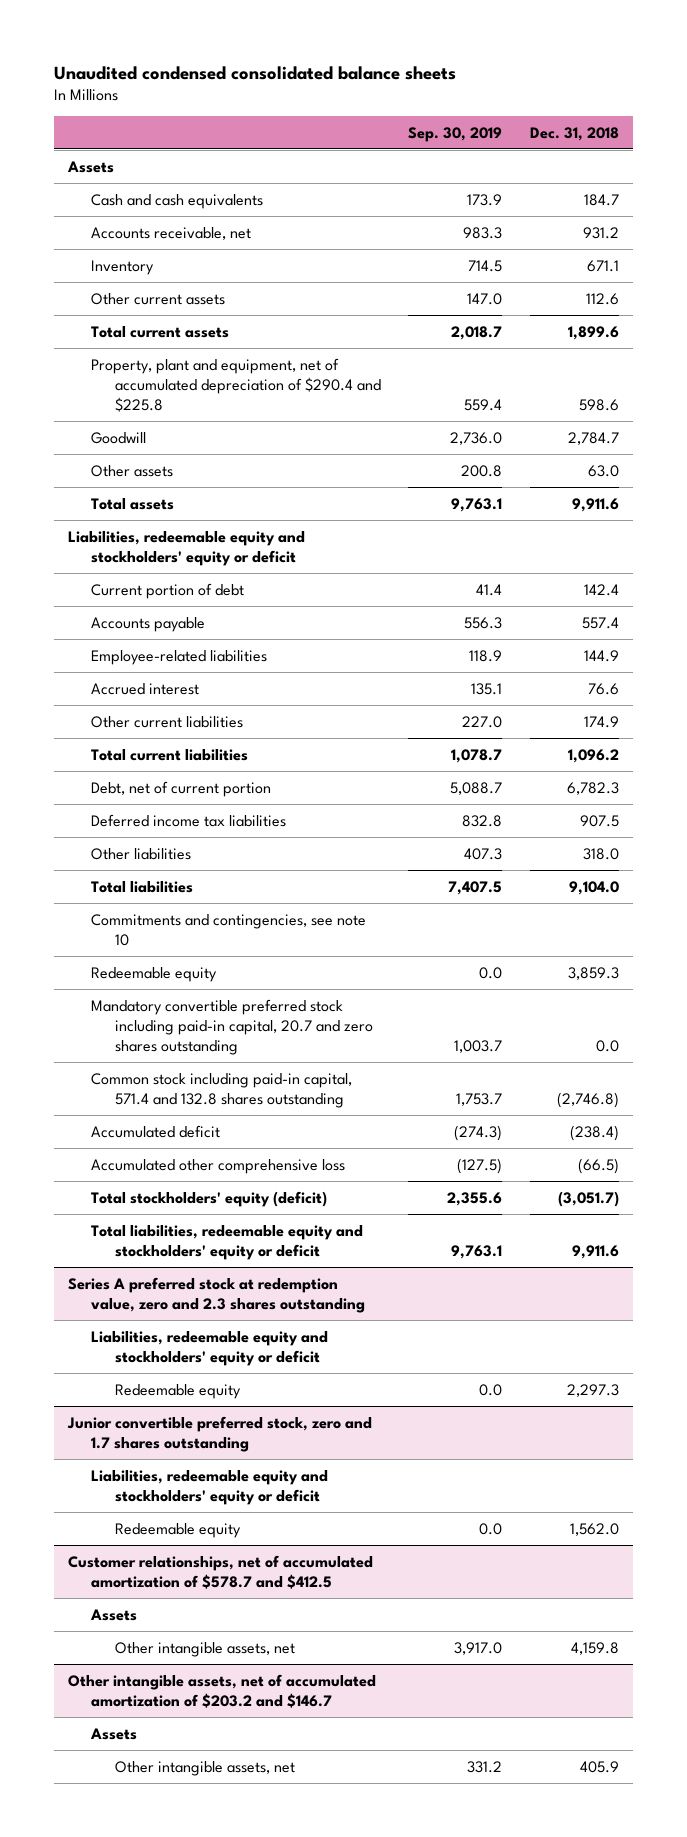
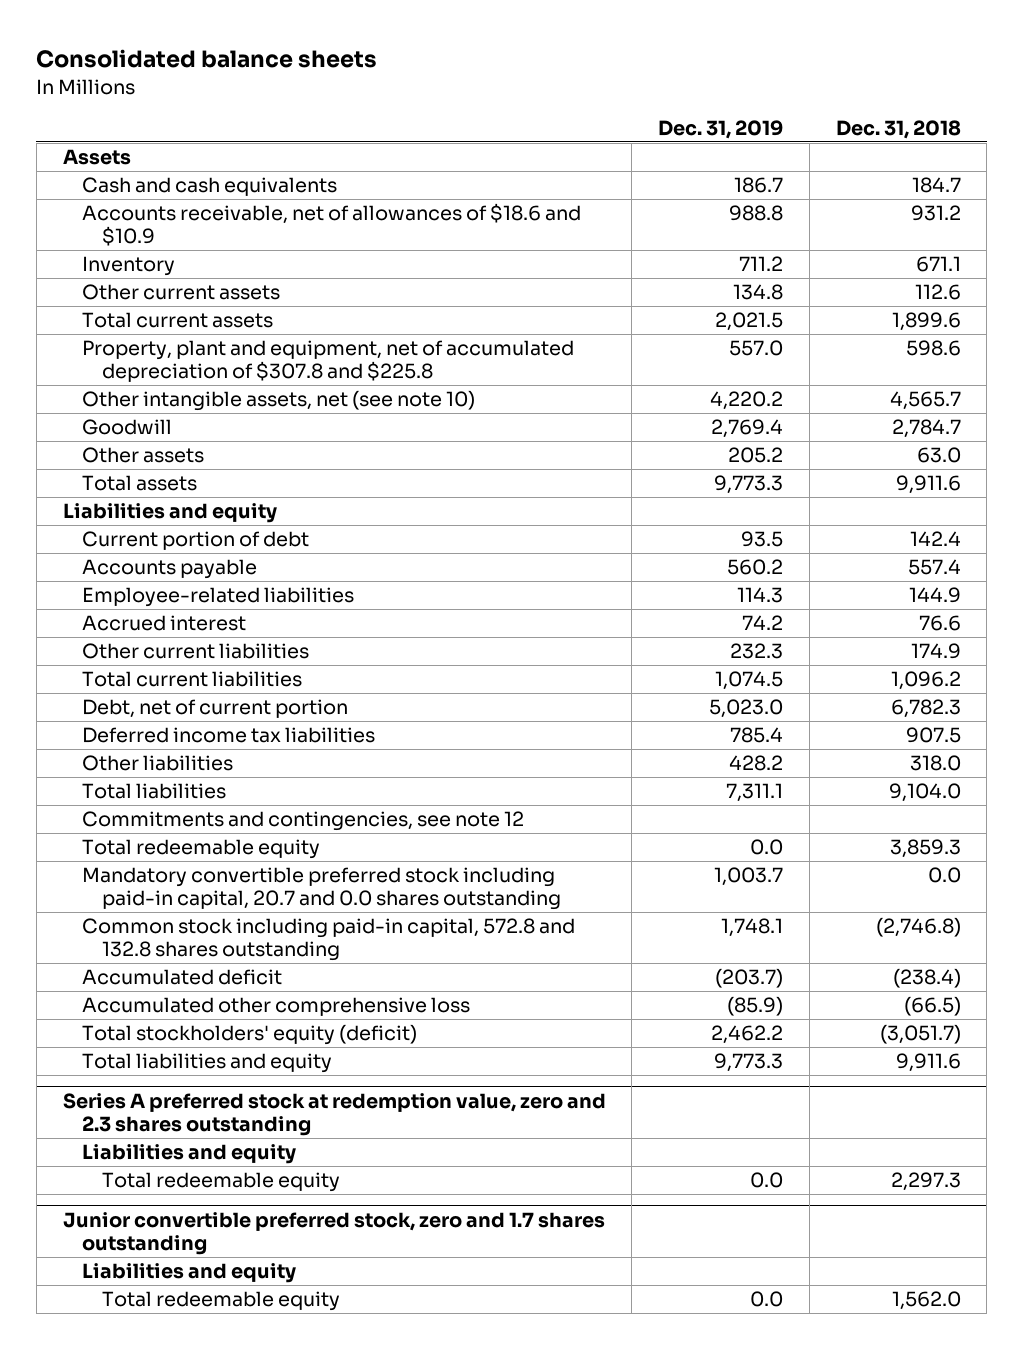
[53,65,456,80] Unaudited condensed consolidated balance sheets -> [36,48,378,68] Consolidated balance sheets
[408,126,503,142] Sep. 30, 2019 -> none
none -> [658,119,784,139] Dec. 31, 2019
[91,226,252,240] Accounts receivable, net -> [82,203,582,247] Accounts receivable, net of allowances of $18.6 and $10.9
[91,357,381,412] Property, plant and equipment, net of accumulated depreciation of $290.4 and $225.8 -> [82,340,575,383] Property, plant and equipment, net of accumulated depreciation of $307.8 and $225.8
none -> [82,390,476,412] Other intangible assets, net (see note 10)
[67,530,305,566] Liabilities, redeemable equity and stockholders' equity or deficit -> [62,503,277,524] Liabilities and equity
[91,913,367,946] Commitments and contingencies, see note 10 -> [82,811,525,832] Commitments and contingencies, see note 12
[91,966,218,982] Redeemable equity -> [82,839,321,860] Total redeemable equity
[91,998,373,1055] Mandatory convertible preferred stock including paid-in capital, 20.7 and zero shares outstanding -> [82,867,561,911] Mandatory convertible preferred stock including paid-in capital, 20.7 and 0.0 shares outstanding
[91,1072,353,1108] Common stock including paid-in capital, 571.4 and 132.8 shares outstanding -> [82,918,576,962] Common stock including paid-in capital, 572.8 and 132.8 shares outstanding
[91,1224,364,1260] Total liabilities, redeemable equity and stockholders' equity or deficit -> [82,1053,333,1074] Total liabilities and equity
[91,1330,329,1366] Liabilities, redeemable equity and stockholders' equity or deficit -> [82,1144,297,1165] Liabilities and equity
[114,1383,241,1399] Redeemable equity -> [101,1172,340,1193] Total redeemable equity
[67,1554,373,1589] Customer relationships, net of accumulated amortization of $578.7 and $412.5 -> none
[90,1608,138,1621] Assets -> none
[114,1641,295,1657] Other intangible assets, net -> none
[67,1673,376,1708] Other intangible assets, net of accumulated amortization of $203.2 and $146.7 -> none
[90,1727,138,1740] Assets -> none
[114,1760,295,1776] Other intangible assets, net -> none
[91,1469,329,1505] Liabilities, redeemable equity and stockholders' equity or deficit -> [82,1263,297,1284] Liabilities and equity
[114,1522,241,1538] Redeemable equity -> [101,1291,340,1312] Total redeemable equity

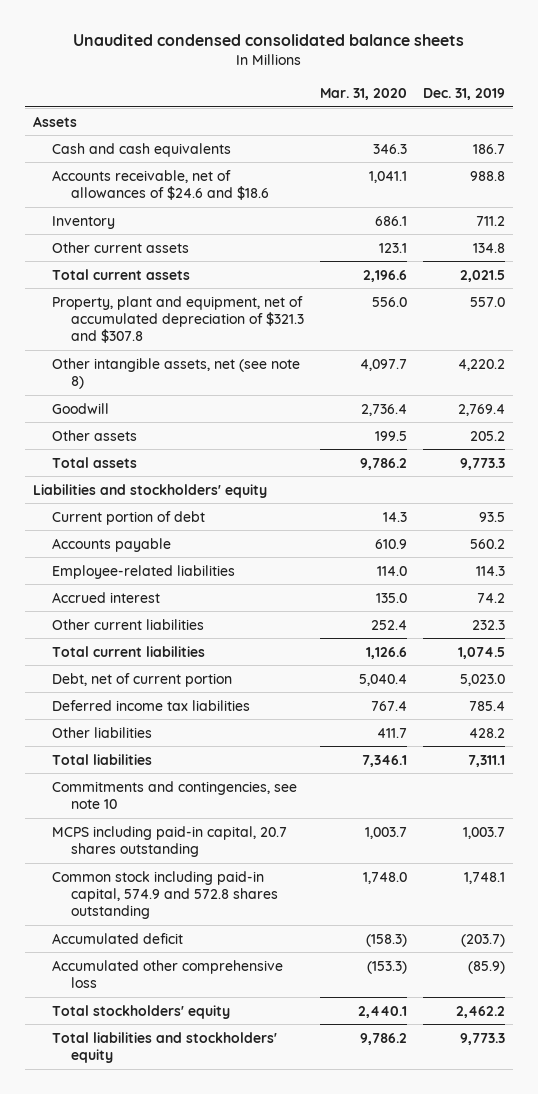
[36,48,378,68] Consolidated balance sheets -> [72,34,464,47] Unaudited condensed consolidated balance sheets
[835,119,961,139] Dec. 31, 2018 -> none
none -> [320,87,408,100] Mar. 31, 2020
[82,203,582,247] Accounts receivable, net of allowances of $18.6 and $10.9 -> [51,169,270,201] Accounts receivable, net of allowances of $24.6 and $18.6
[82,340,575,383] Property, plant and equipment, net of accumulated depreciation of $307.8 and $225.8 -> [51,295,305,344] Property, plant and equipment, net of accumulated depreciation of $321.3 and $307.8
[82,390,476,412] Other intangible assets, net (see note 10) -> [51,357,300,390] Other intangible assets, net (see note 8)
[62,503,277,524] Liabilities and equity -> [32,483,267,498] Liabilities and stockholders' equity
[82,839,321,860] Total redeemable equity -> none
[82,811,525,832] Commitments and contingencies, see note 12 -> [51,780,297,810] Commitments and contingencies, see note 10
[82,867,561,911] Mandatory convertible preferred stock including paid-in capital, 20.7 and 0.0 shares outstanding -> [51,825,287,858] MCPS including paid-in capital, 20.7 shares outstanding
[82,918,576,962] Common stock including paid-in capital, 572.8 and 132.8 shares outstanding -> [51,870,279,920] Common stock including paid-in capital, 574.9 and 572.8 shares outstanding
[62,1092,606,1137] Series A preferred stock at redemption value, zero and 2.3 shares outstanding -> none
[82,1144,297,1165] Liabilities and equity -> none
[101,1172,340,1193] Total redeemable equity -> none
[62,1211,605,1256] Junior convertible preferred stock, zero and 1.7 shares outstanding -> none
[82,1263,297,1284] Liabilities and equity -> none
[101,1291,340,1312] Total redeemable equity -> none
[82,1024,418,1046] Total stockholders' equity (deficit) -> [51,1004,230,1019] Total stockholders' equity
[82,1053,333,1074] Total liabilities and equity -> [51,1031,277,1064] Total liabilities and stockholders' equity

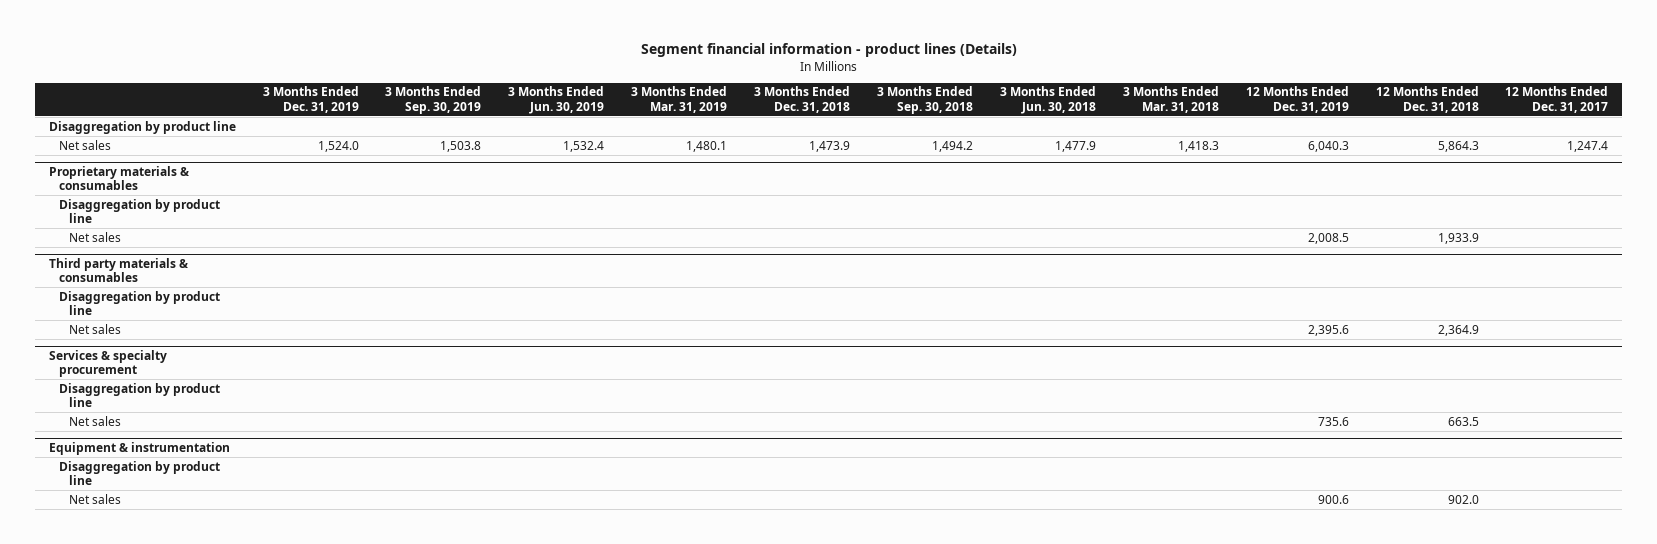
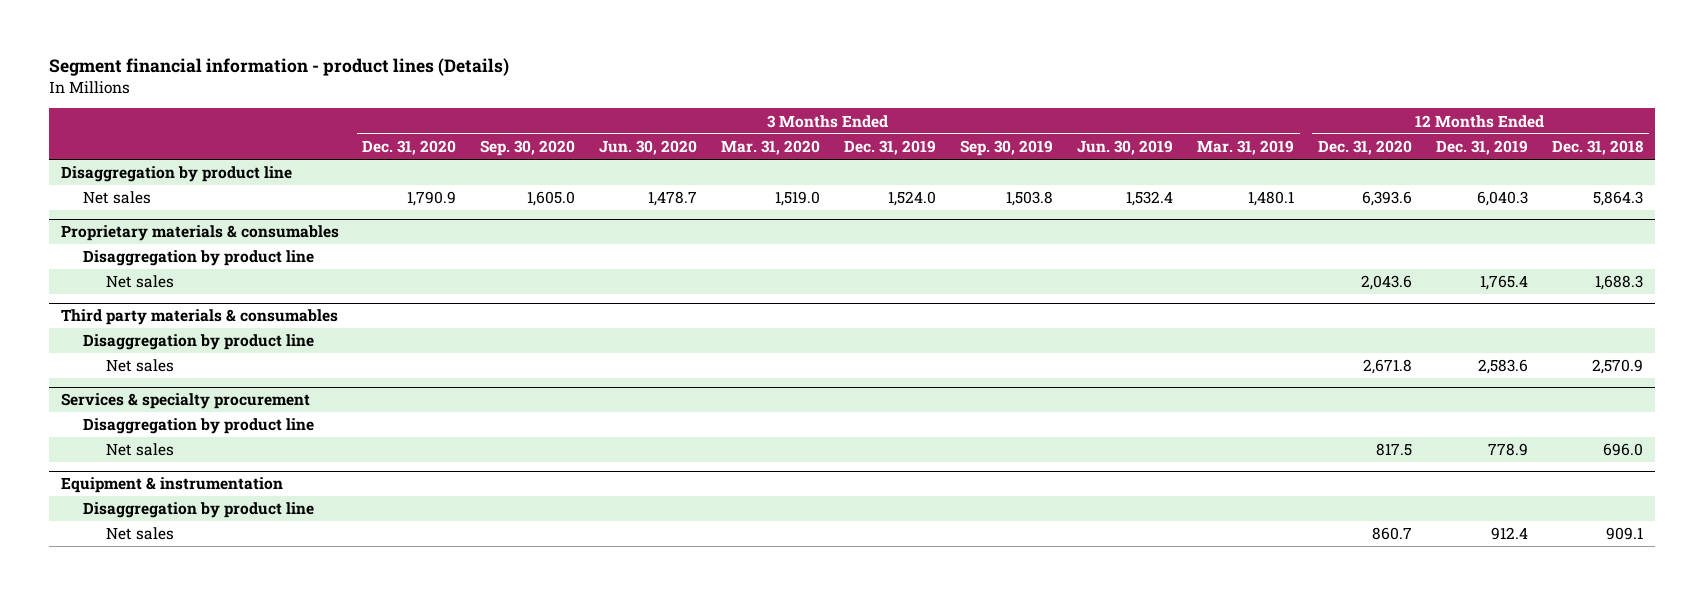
[754,86,851,113] 3 Months Ended Dec. 31, 2018 -> none
[877,86,974,114] 3 Months Ended Sep. 30, 2018 -> none
[999,86,1096,114] 3 Months Ended Jun. 30, 2018 -> none
[1122,86,1219,113] 3 Months Ended Mar. 31, 2018 -> none
[1505,86,1609,113] 12 Months Ended Dec. 31, 2017 -> none
none -> [362,140,457,156] Dec. 31, 2020
none -> [480,140,576,157] Sep. 30, 2020
none -> [599,140,698,156] Jun. 30, 2020
none -> [721,140,821,156] Mar. 31, 2020
none -> [1317,140,1412,156] Dec. 31, 2020
[1307,232,1349,244] 2,008.5 -> [1479,275,1528,291] 1,765.4
[1437,232,1479,244] 1,933.9 -> [1594,275,1643,291] 1,688.3
[1307,324,1349,336] 2,395.6 -> [1477,359,1528,375] 2,583.6
[1437,324,1479,336] 2,364.9 -> [1591,359,1643,375] 2,570.9
[1317,416,1349,426] 735.6 -> [1487,443,1528,457] 778.9
[1447,416,1479,426] 663.5 -> [1602,443,1643,457] 696.0
[1317,494,1349,504] 900.6 -> [1490,527,1528,541] 912.4
[1447,494,1479,504] 902.0 -> [1605,527,1643,541] 909.1

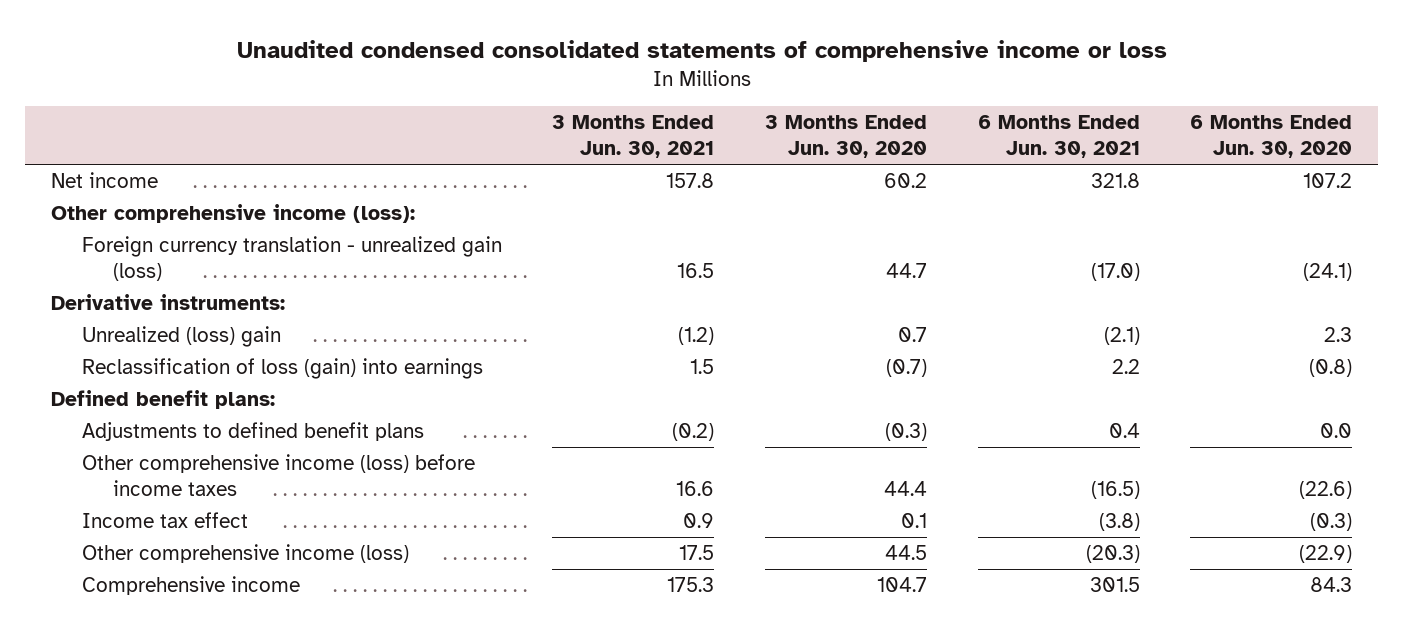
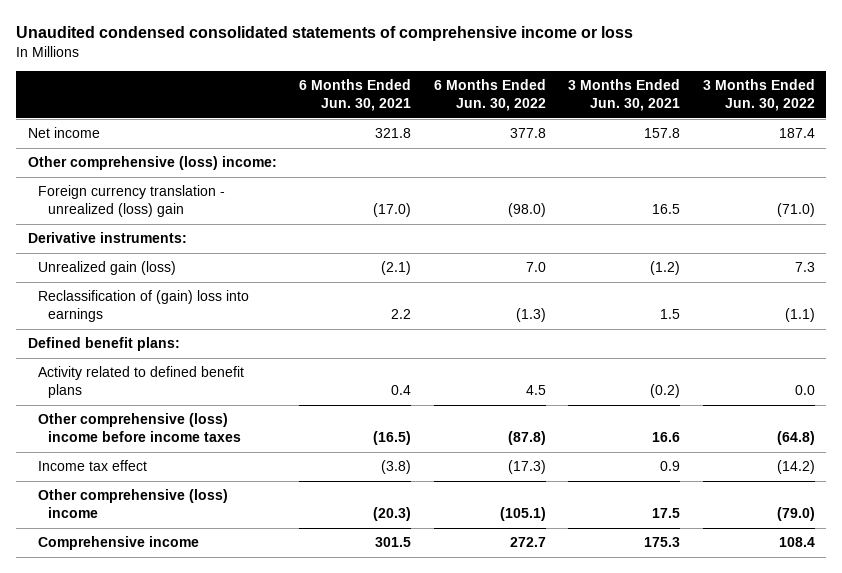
[765,115,928,159] 3 Months Ended Jun. 30, 2020 -> none
[1190,115,1353,159] 6 Months Ended Jun. 30, 2020 -> none
none -> [433,78,546,111] 6 Months Ended Jun. 30, 2022
none -> [702,78,815,111] 3 Months Ended Jun. 30, 2022
[50,203,415,223] Other comprehensive income (loss): -> [27,156,277,171] Other comprehensive (loss) income:
[81,235,502,282] Foreign currency translation - unrealized gain (loss) -> [37,185,225,218] Foreign currency translation - unrealized (loss) gain
[81,325,281,347] Unrealized (loss) gain -> [37,261,176,276] Unrealized gain (loss)
[81,357,483,379] Reclassification of loss (gain) into earnings -> [37,290,249,323] Reclassification of (gain) loss into earnings
[81,421,424,441] Adjustments to defined benefit plans -> [37,366,244,399] Activity related to defined benefit plans
[81,453,475,497] Other comprehensive income (loss) before income taxes -> [37,413,241,443] Other comprehensive (loss) income before income taxes
[81,543,409,563] Other comprehensive income (loss) -> [37,489,228,519] Other comprehensive (loss) income

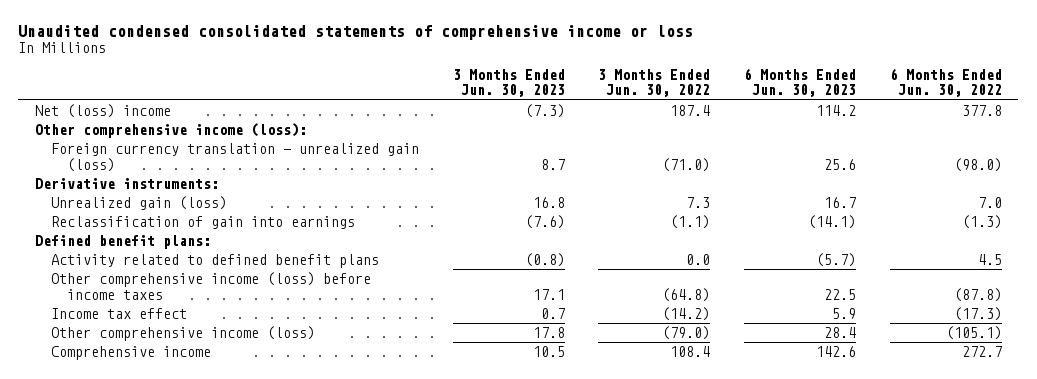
[299,78,412,111] 6 Months Ended Jun. 30, 2021 -> none
[568,78,681,111] 3 Months Ended Jun. 30, 2021 -> none
none -> [452,69,565,98] 3 Months Ended Jun. 30, 2023
none -> [743,68,856,98] 6 Months Ended Jun. 30, 2023
[27,127,100,139] Net income -> [35,104,172,119] Net (loss) income
[27,156,277,171] Other comprehensive (loss) income: -> [35,123,308,139] Other comprehensive income (loss):
[37,185,225,218] Foreign currency translation - unrealized (loss) gain -> [50,143,419,172] Foreign currency translation - unrealized gain (loss)
[37,290,249,323] Reclassification of (gain) loss into earnings -> [50,216,355,230] Reclassification of gain into earnings
[37,413,241,443] Other comprehensive (loss) income before income taxes -> [50,272,371,300] Other comprehensive income (loss) before income taxes
[37,489,228,519] Other comprehensive (loss) income -> [50,326,315,342] Other comprehensive income (loss)

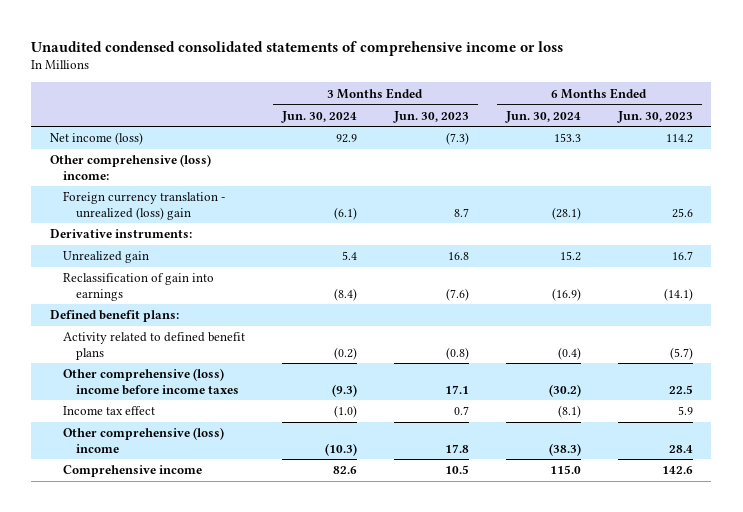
[598,69,711,98] 3 Months Ended Jun. 30, 2022 -> none
[889,68,1002,98] 6 Months Ended Jun. 30, 2022 -> none
none -> [280,110,357,123] Jun. 30, 2024
none -> [504,110,581,123] Jun. 30, 2024
[35,104,172,119] Net (loss) income -> [49,132,143,146] Net income (loss)
[35,123,308,139] Other comprehensive income (loss): -> [49,154,211,180] Other comprehensive (loss) income:
[50,143,419,172] Foreign currency translation - unrealized gain (loss) -> [62,191,225,220] Foreign currency translation - unrealized (loss) gain
[50,196,227,211] Unrealized gain (loss) -> [62,251,149,264] Unrealized gain
[50,272,371,300] Other comprehensive income (loss) before income taxes -> [62,368,239,395] Other comprehensive (loss) income before income taxes
[50,326,315,342] Other comprehensive income (loss) -> [62,427,224,453] Other comprehensive (loss) income

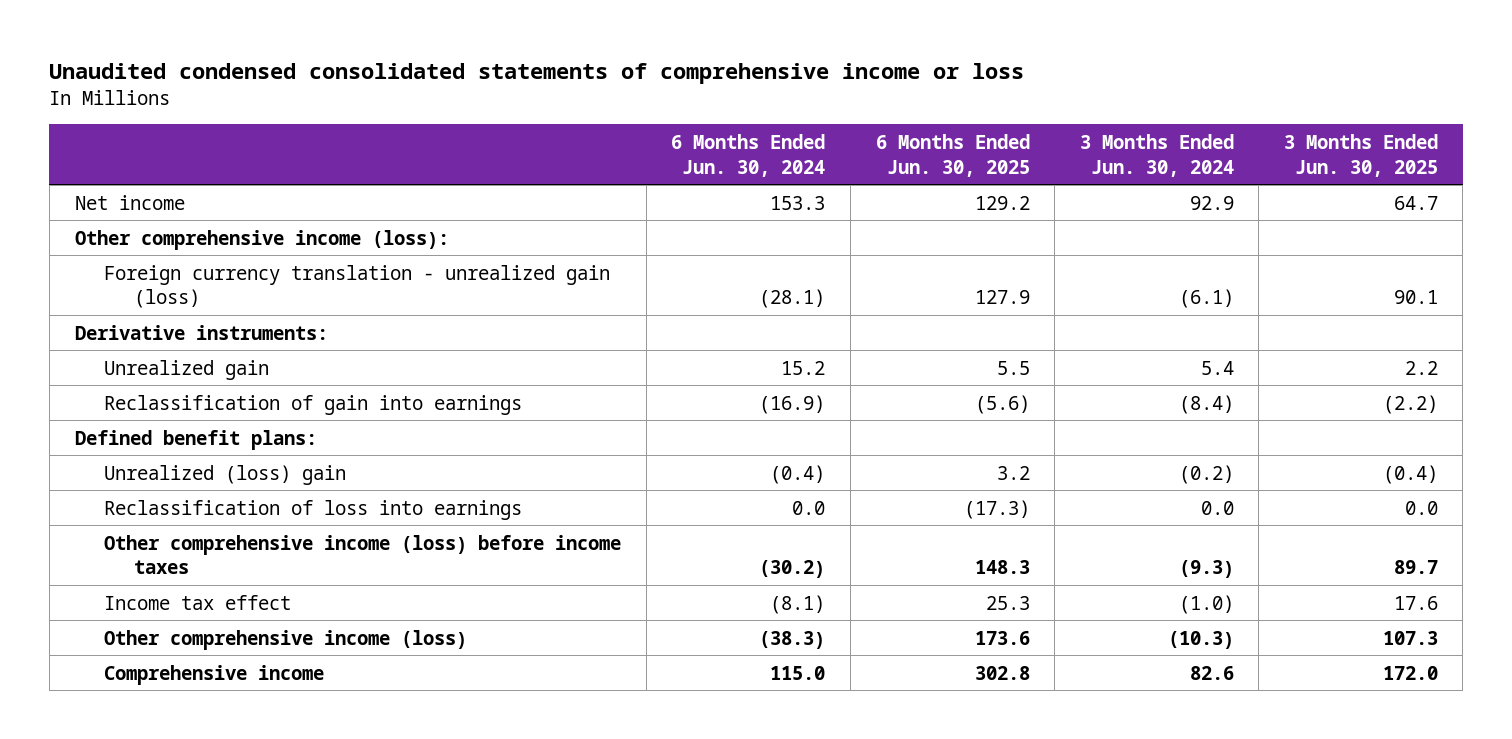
[392,110,469,123] Jun. 30, 2023 -> none
[616,110,693,123] Jun. 30, 2023 -> none
none -> [875,133,1030,177] 6 Months Ended Jun. 30, 2025
none -> [1283,133,1438,177] 3 Months Ended Jun. 30, 2025
[49,132,143,146] Net income (loss) -> [74,194,185,210] Net income
[49,154,211,180] Other comprehensive (loss) income: -> [74,229,449,250] Other comprehensive income (loss):
[62,191,225,220] Foreign currency translation - unrealized (loss) gain -> [104,264,611,309] Foreign currency translation - unrealized gain (loss)
[62,332,245,360] Activity related to defined benefit plans -> none
none -> [104,464,347,485] Unrealized (loss) gain
none -> [104,499,523,520] Reclassification of loss into earnings
[62,368,239,395] Other comprehensive (loss) income before income taxes -> [104,534,622,575] Other comprehensive income (loss) before income taxes
[62,427,224,453] Other comprehensive (loss) income -> [104,629,468,650] Other comprehensive income (loss)

